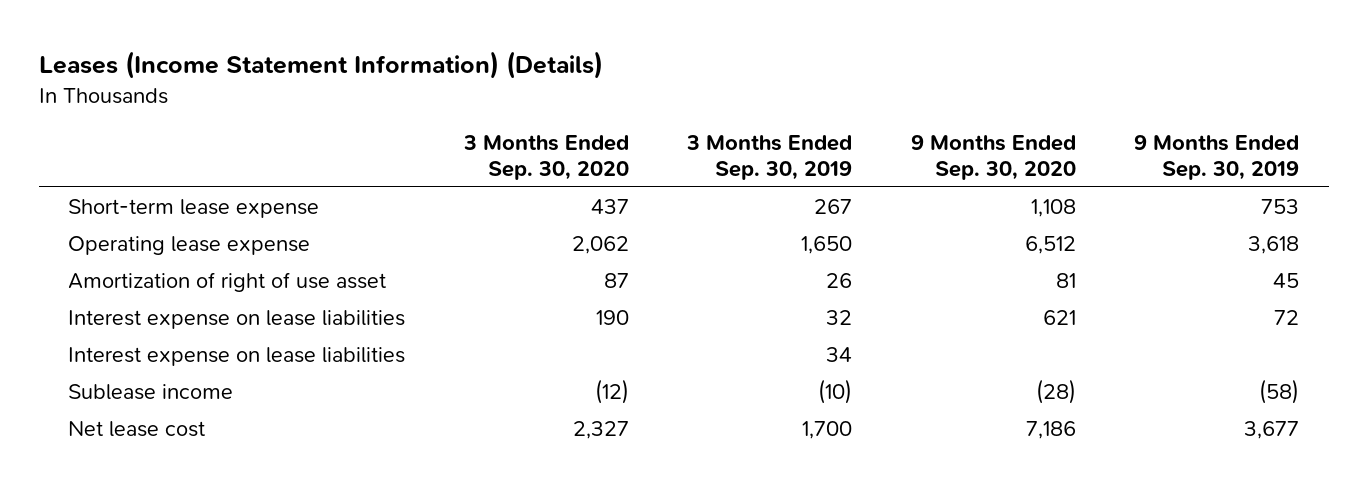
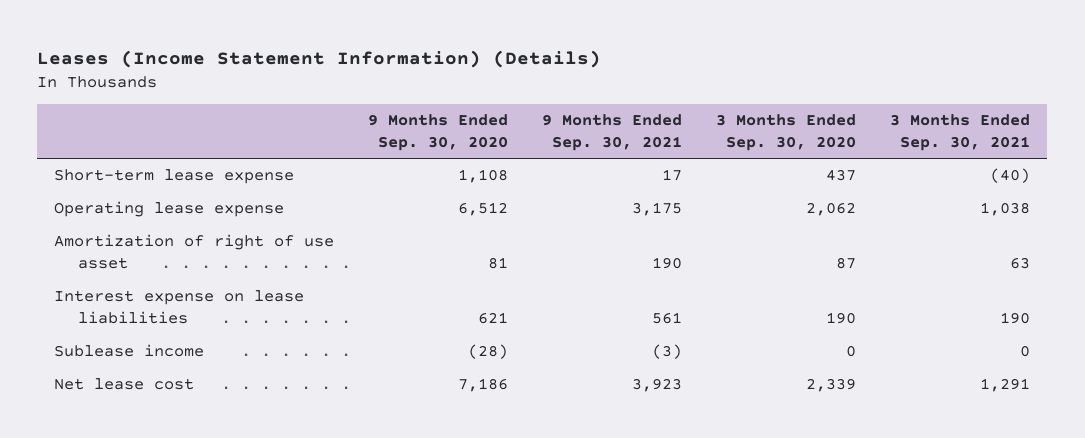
[686,135,853,180] 3 Months Ended Sep. 30, 2019 -> none
[1134,135,1300,180] 9 Months Ended Sep. 30, 2019 -> none
none -> [542,114,683,152] 9 Months Ended Sep. 30, 2021
none -> [890,114,1031,152] 3 Months Ended Sep. 30, 2021
[68,346,406,366] Interest expense on lease liabilities -> none
[594,378,629,404] (12) -> [846,345,857,358] 0
[572,420,629,439] 2,327 -> [806,378,857,393] 2,339

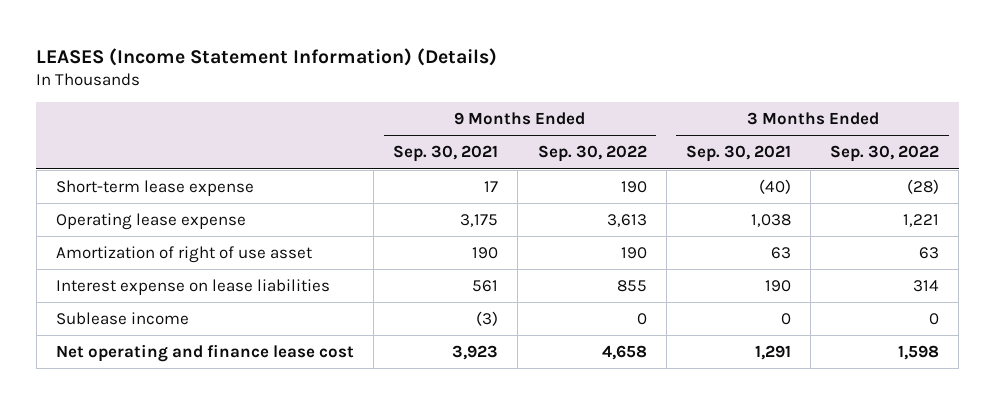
[37,49,602,68] Leases (Income Statement Information) (Details) -> [36,47,498,66] LEASES (Income Statement Information) (Details)
[368,114,509,152] 9 Months Ended Sep. 30, 2020 -> none
[716,114,857,152] 3 Months Ended Sep. 30, 2020 -> none
none -> [537,145,647,163] Sep. 30, 2022
none -> [830,145,940,163] Sep. 30, 2022
[54,378,195,391] Net lease cost -> [56,343,355,362] Net operating and finance lease cost

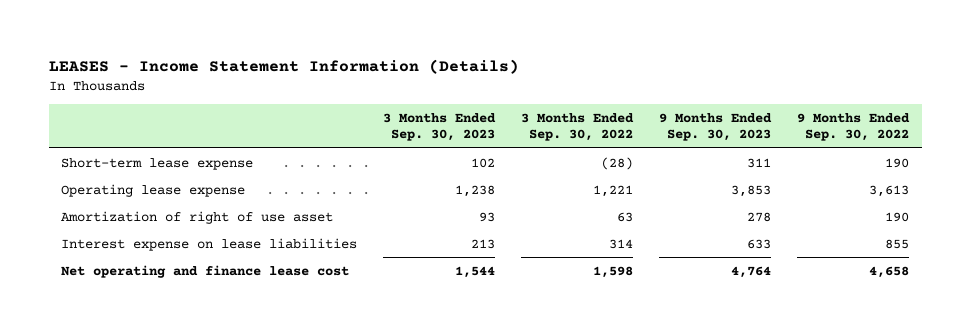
[36,47,498,66] LEASES (Income Statement Information) (Details) -> [48,58,519,74] LEASES - Income Statement Information (Details)
[393,145,499,163] Sep. 30, 2021 -> none
[685,145,791,163] Sep. 30, 2021 -> none
none -> [383,112,497,142] 3 Months Ended Sep. 30, 2023
none -> [659,112,773,142] 9 Months Ended Sep. 30, 2023
[56,311,190,325] Sublease income -> none

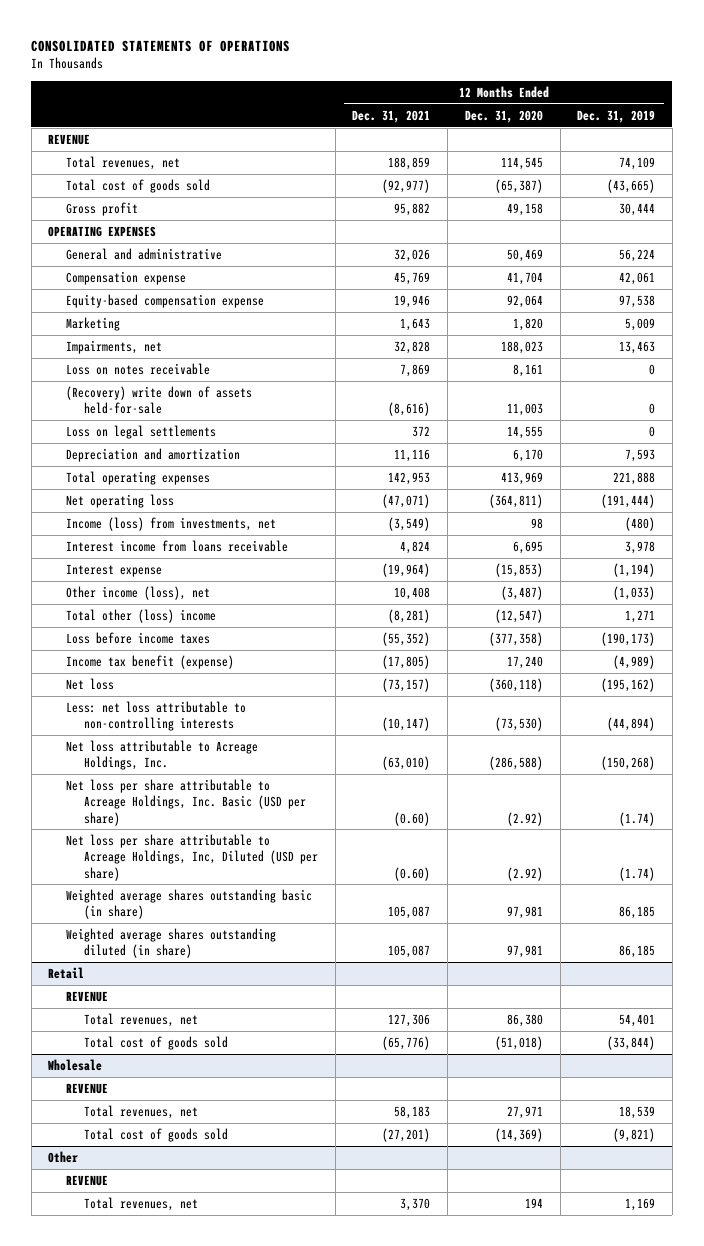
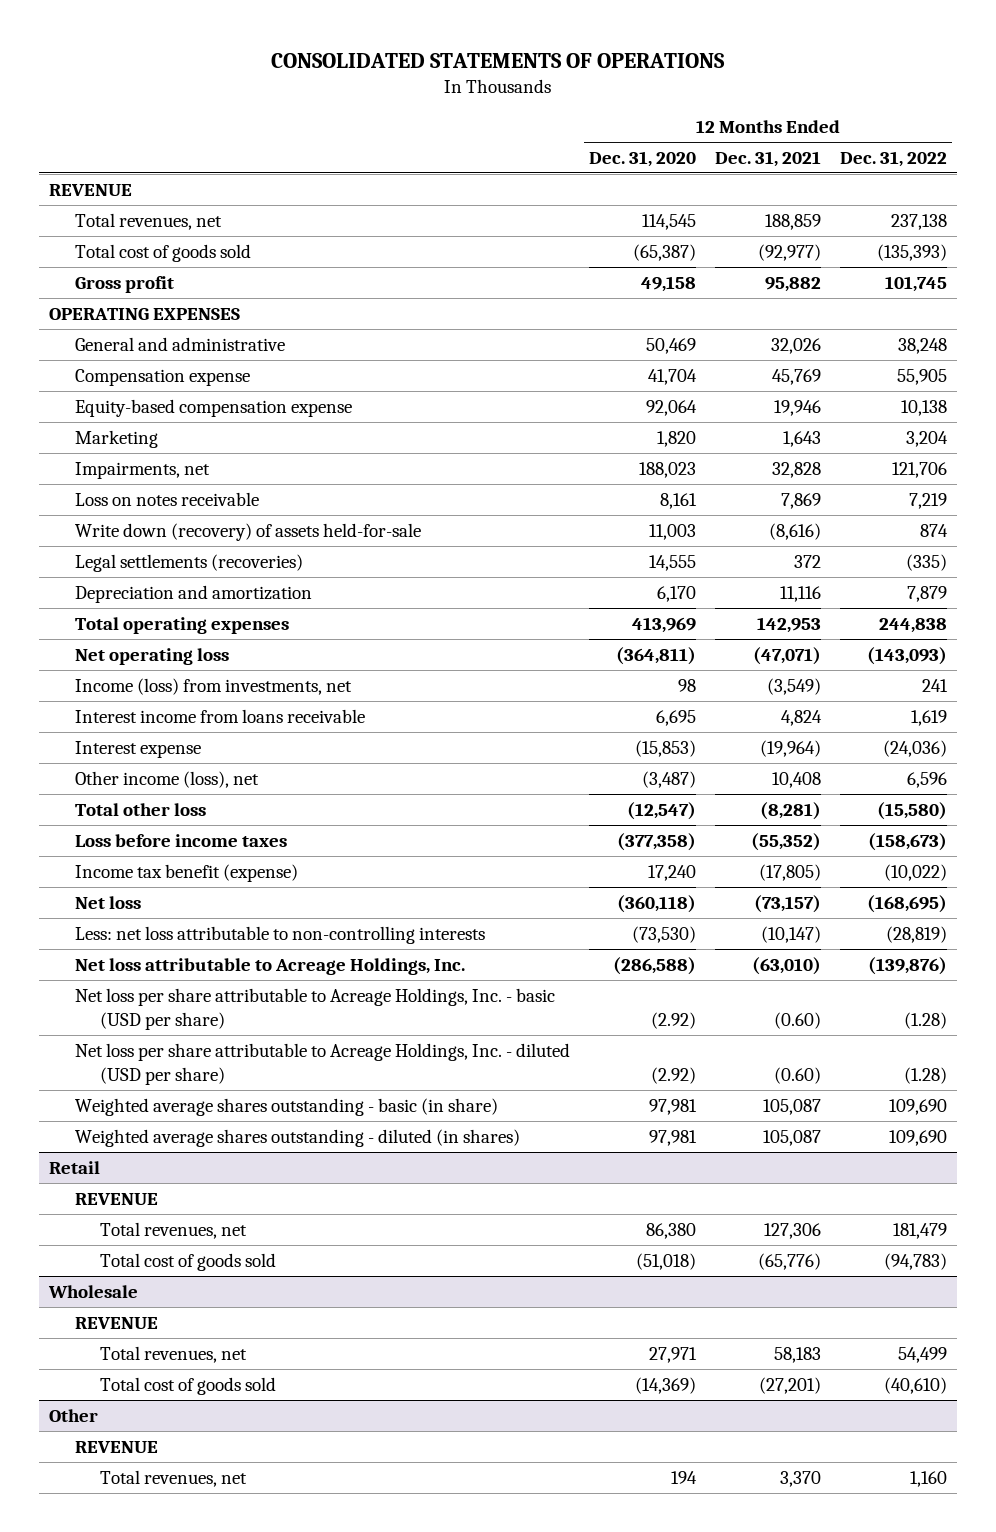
[577,109,656,123] Dec. 31, 2019 -> none
none -> [839,150,947,167] Dec. 31, 2022
[66,385,253,415] (Recovery) write down of assets held-for-sale -> [74,522,421,541] Write down (recovery) of assets held-for-sale
[66,424,217,439] Loss on legal settlements -> [74,553,303,572] Legal settlements (recoveries)
[66,608,217,623] Total other (loss) income -> [74,802,206,816] Total other loss
[66,778,306,826] Net loss per share attributable to Acreage Holdings, Inc. Basic (USD per share) -> [74,987,555,1030] Net loss per share attributable to Acreage Holdings, Inc. - basic (USD per share)
[66,833,318,881] Net loss per share attributable to Acreage Holdings, Inc, Diluted (USD per share) -> [74,1042,570,1085] Net loss per share attributable to Acreage Holdings, Inc. - diluted (USD per share)
[66,888,313,920] Weighted average shares outstanding basic (in share) -> [74,1097,498,1116] Weighted average shares outstanding - basic (in share)
[66,927,277,959] Weighted average shares outstanding diluted (in share) -> [74,1128,520,1147] Weighted average shares outstanding - diluted (in shares)

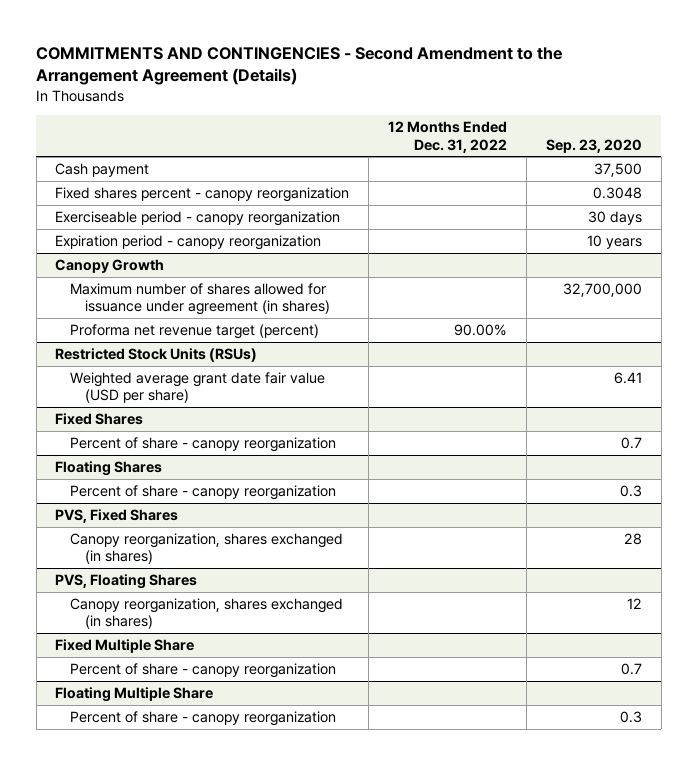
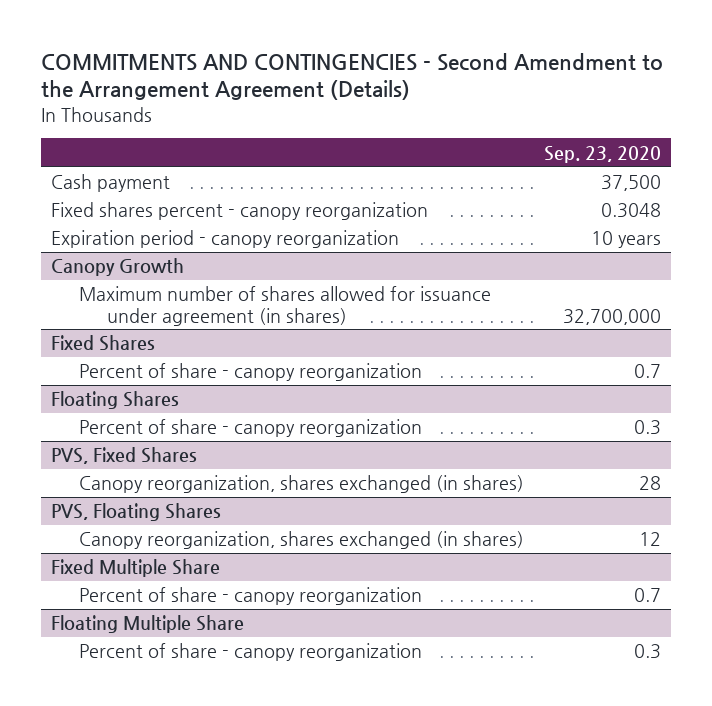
[388,121,508,153] 12 Months Ended Dec. 31, 2022 -> none
[55,211,341,227] Exerciseable period - canopy reorganization -> none
[70,324,320,340] Proforma net revenue target (percent) -> none
[55,348,258,363] Restricted Stock Units (RSUs) -> none
[70,372,326,404] Weighted average grant date fair value (USD per share) -> none

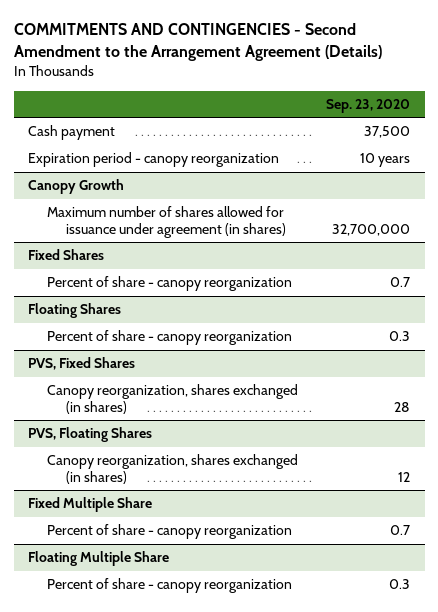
[50,202,428,221] Fixed shares percent - canopy reorganization -> none

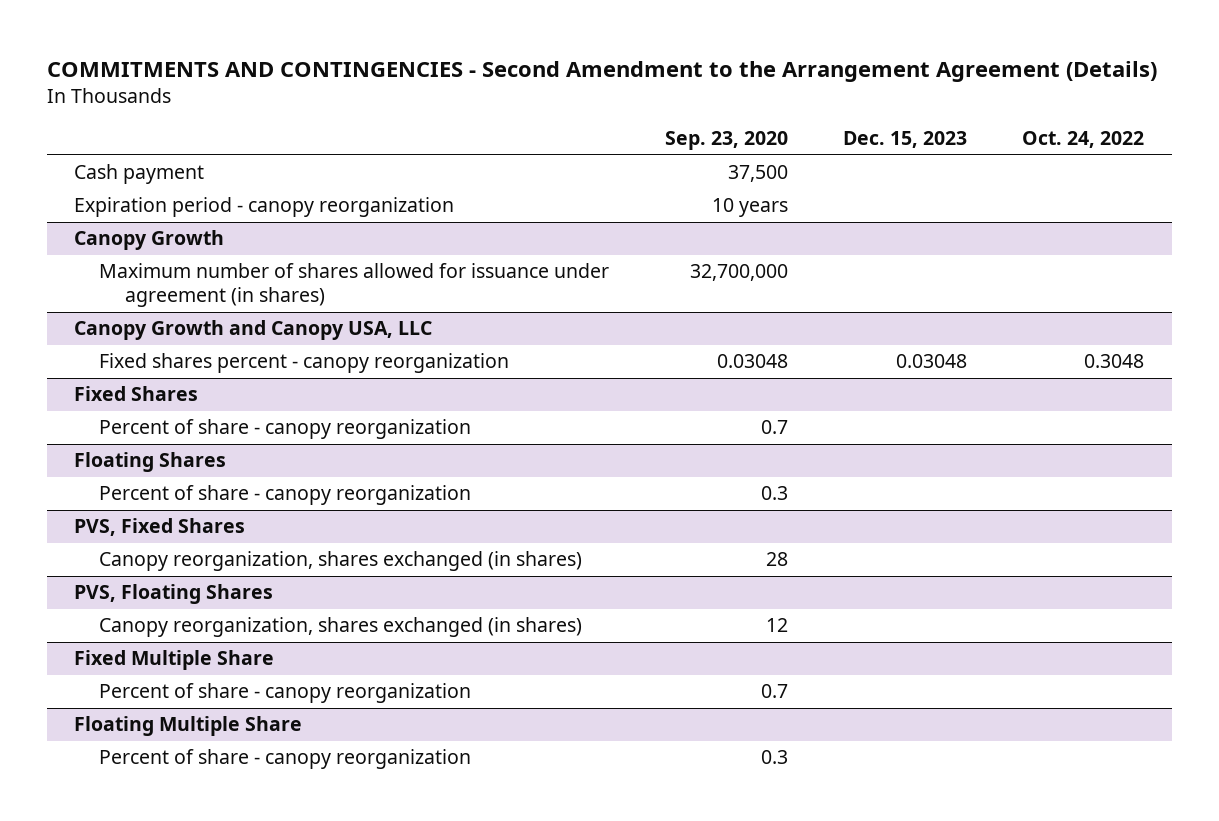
none -> [842,131,967,149] Dec. 15, 2023
none -> [1022,131,1145,149] Oct. 24, 2022
none -> [74,320,433,341] Canopy Growth and Canopy USA, LLC
none -> [99,353,510,374] Fixed shares percent - canopy reorganization

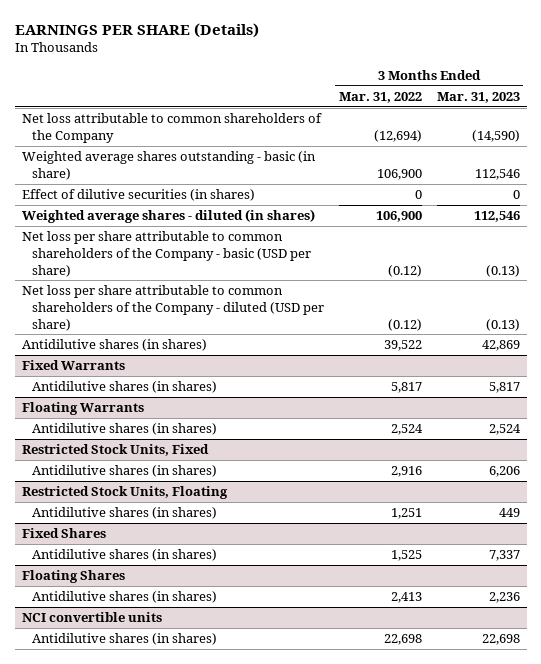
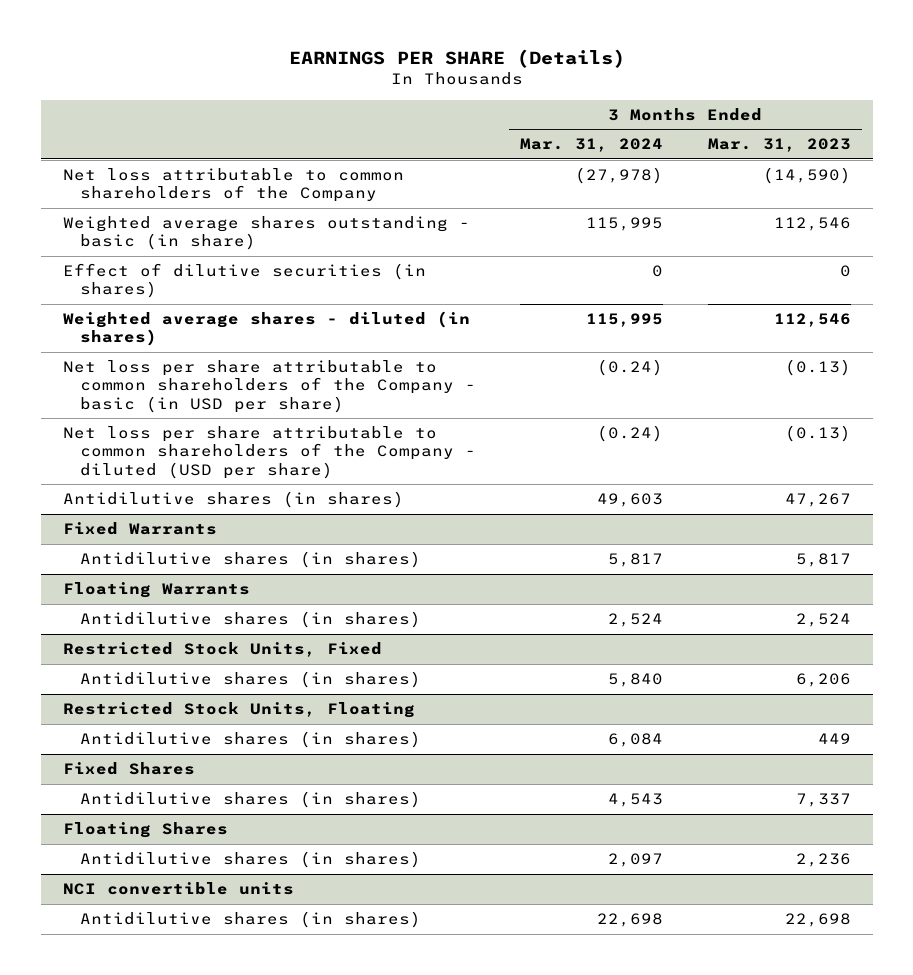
[339,92,423,104] Mar. 31, 2022 -> none
none -> [520,138,664,153] Mar. 31, 2024
[21,231,312,277] Net loss per share attributable to common shareholders of the Company - basic (USD per share) -> [62,360,477,413] Net loss per share attributable to common shareholders of the Company - basic (in USD per share)
[481,340,520,352] 42,869 -> [784,493,851,508] 47,267

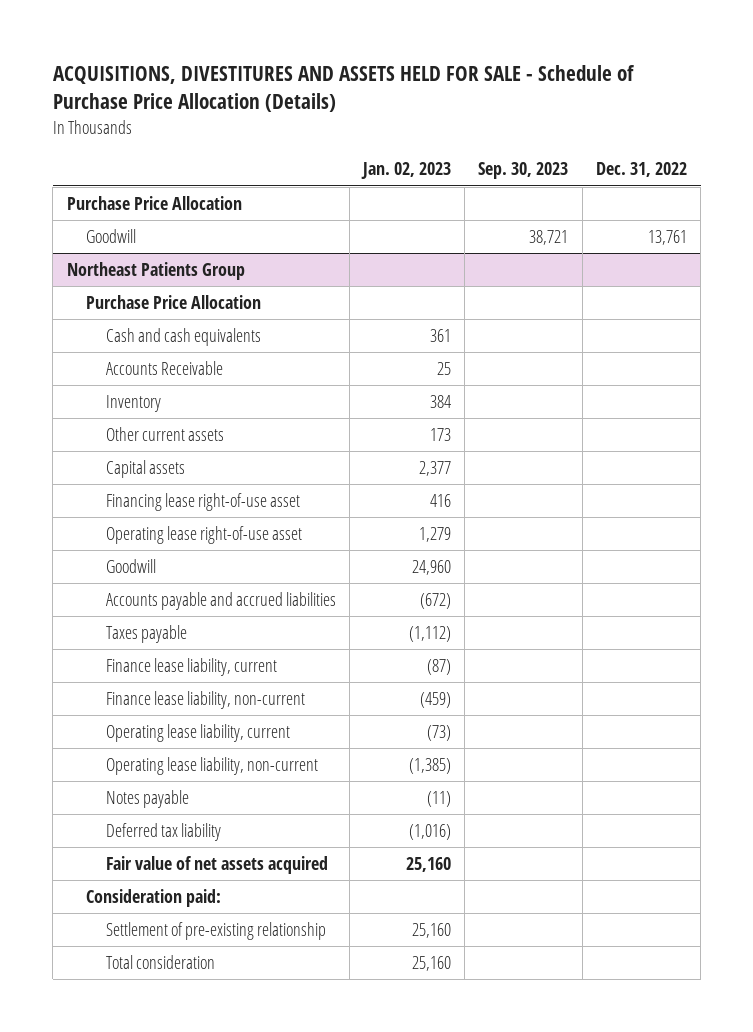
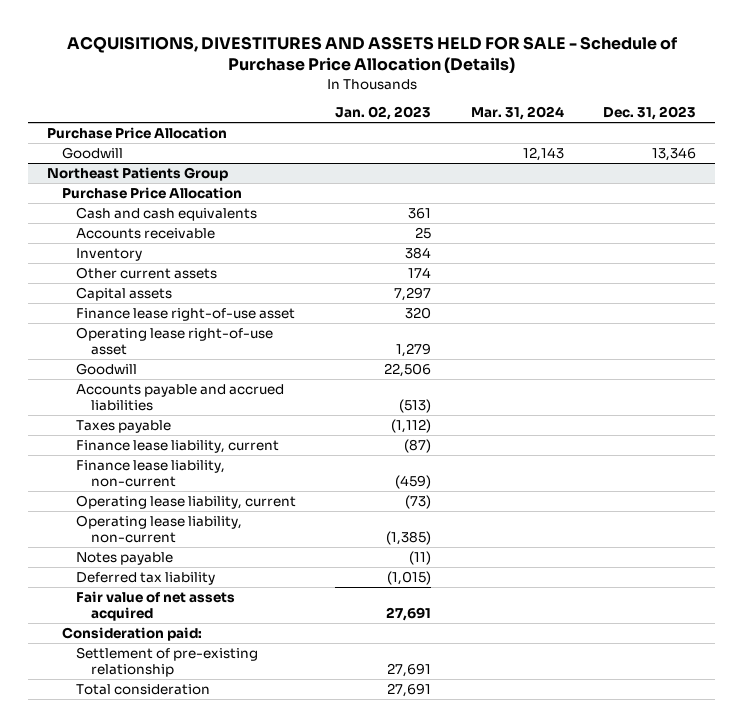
[478,162,569,180] Sep. 30, 2023 -> none
[595,162,687,178] Dec. 31, 2022 -> none
none -> [470,106,564,121] Mar. 31, 2024
none -> [602,106,696,121] Dec. 31, 2023
[105,361,223,376] Accounts Receivable -> [76,227,216,239] Accounts receivable
[430,428,452,442] 173 -> [408,266,432,278] 174
[419,461,452,477] 2,377 -> [394,286,432,301] 7,297
[105,493,300,512] Financing lease right-of-use asset -> [76,307,296,321] Finance lease right-of-use asset
[430,494,452,508] 416 -> [405,306,432,319] 320
[412,560,452,576] 24,960 -> [384,362,432,377] 22,506
[420,593,452,610] (672) -> [399,399,432,414] (513)
[409,824,452,841] (1,016) -> [387,570,432,585] (1,015)
[406,857,452,873] 25,160 -> [386,607,432,622] 27,691
[412,923,452,939] 25,160 -> [387,663,432,678] 27,691
[412,956,452,972] 25,160 -> [387,682,432,697] 27,691

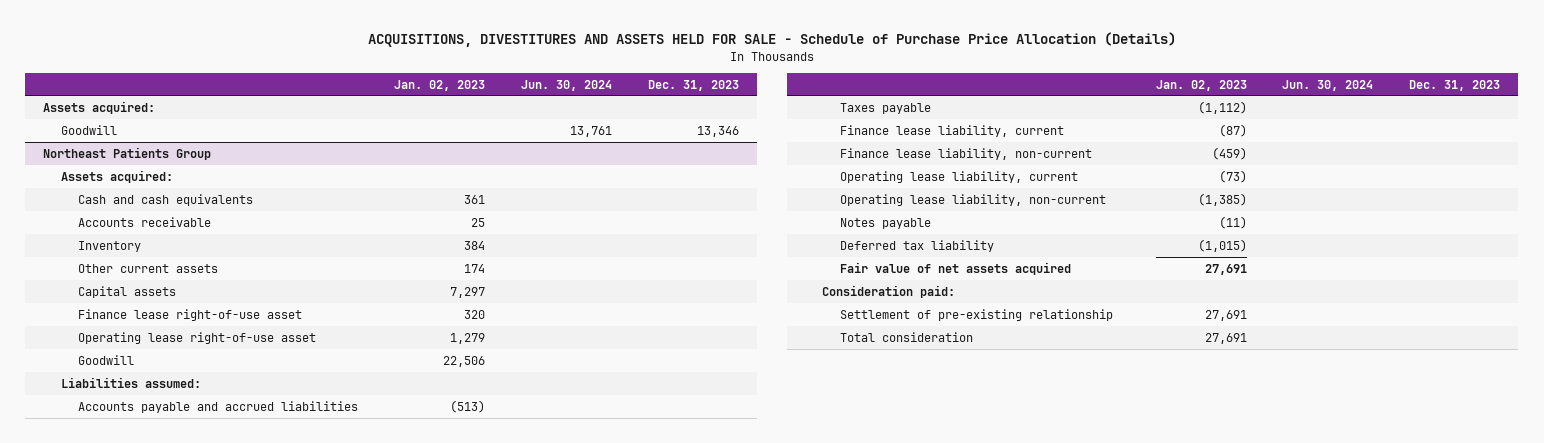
[470,106,564,121] Mar. 31, 2024 -> none
none -> [520,79,612,91] Jun. 30, 2024
[47,126,228,139] Purchase Price Allocation -> [43,100,156,114] Assets acquired:
[61,186,242,199] Purchase Price Allocation -> [60,169,173,183] Assets acquired:
none -> [60,376,201,388] Liabilities assumed:

